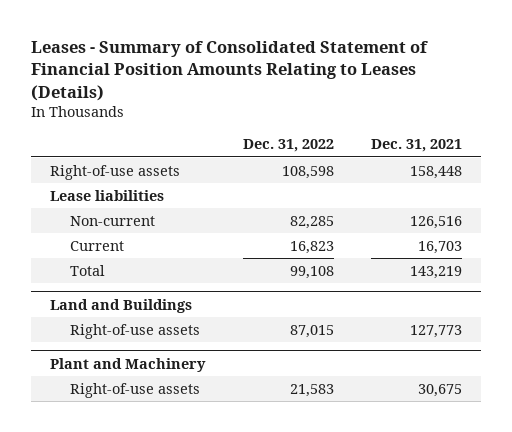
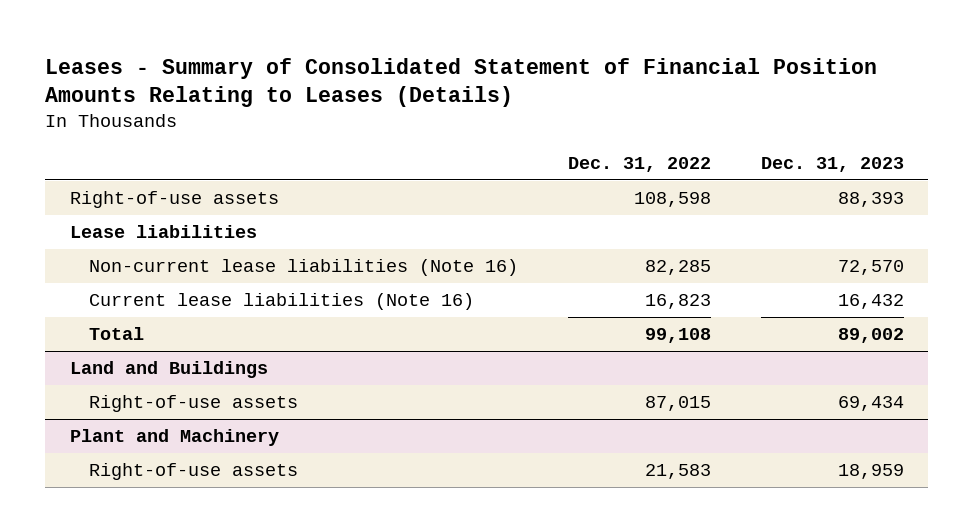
[371,139,463,153] Dec. 31, 2021 -> none
none -> [760,156,904,172] Dec. 31, 2023
[70,215,156,226] Non-current -> [89,258,519,276] Non-current lease liabilities (Note 16)
[70,240,125,251] Current -> [89,292,475,310] Current lease liabilities (Note 16)

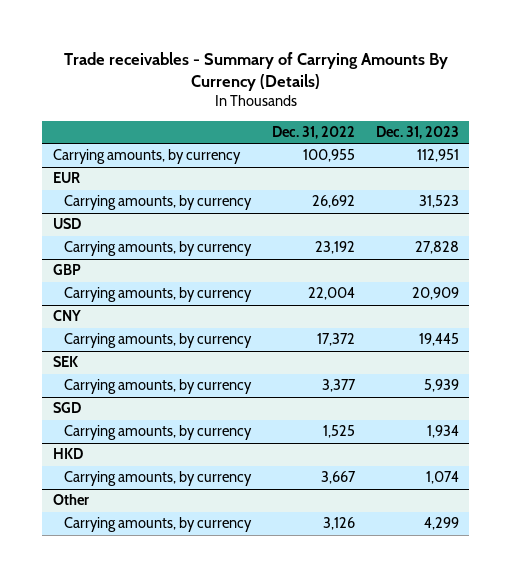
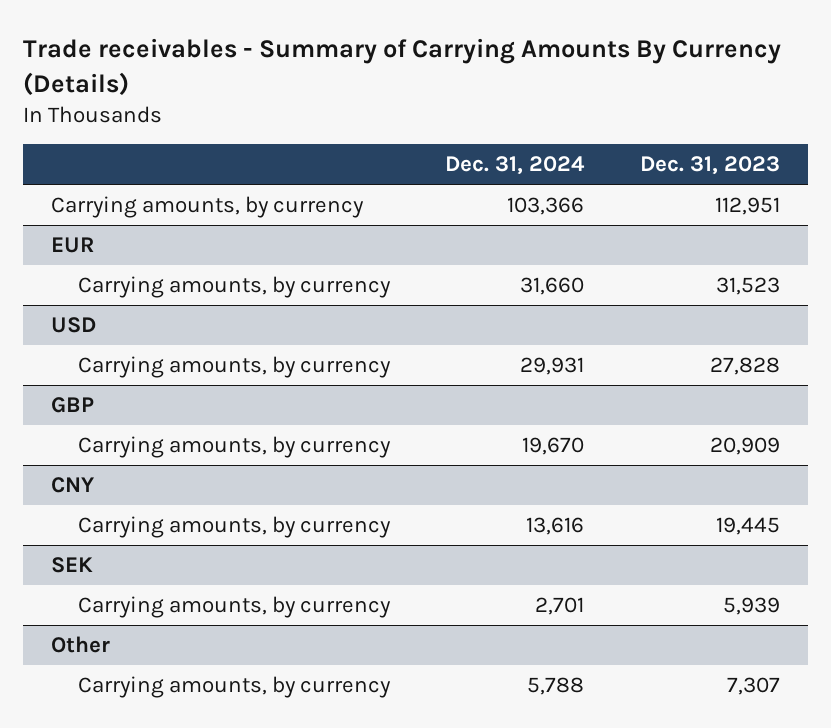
[271,125,355,139] Dec. 31, 2022 -> none
none -> [445,156,586,176] Dec. 31, 2024
[52,402,81,414] SGD -> none
[63,425,252,441] Carrying amounts, by currency -> none
[52,448,83,460] HKD -> none
[63,471,252,487] Carrying amounts, by currency -> none
[423,517,459,531] 4,299 -> [727,677,781,696] 7,307

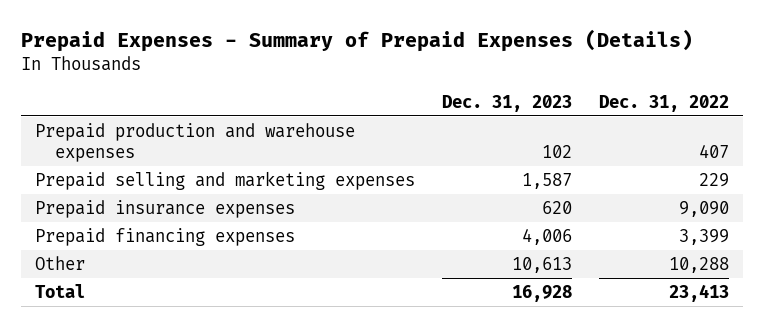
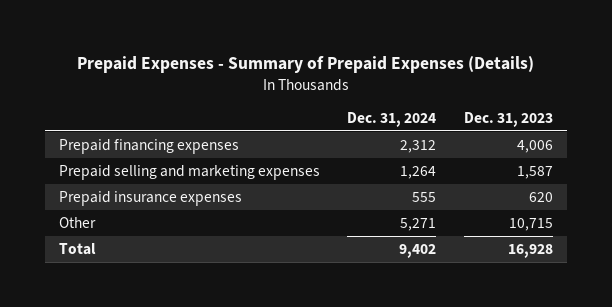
[599,94,730,112] Dec. 31, 2022 -> none
none -> [347,111,437,127] Dec. 31, 2024
[34,123,355,162] Prepaid production and warehouse expenses -> none
[34,228,295,247] Prepaid financing expenses -> [58,139,239,155] Prepaid financing expenses
[512,257,573,274] 10,613 -> [508,218,553,232] 10,715

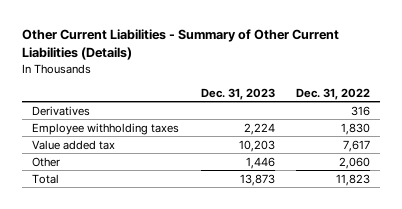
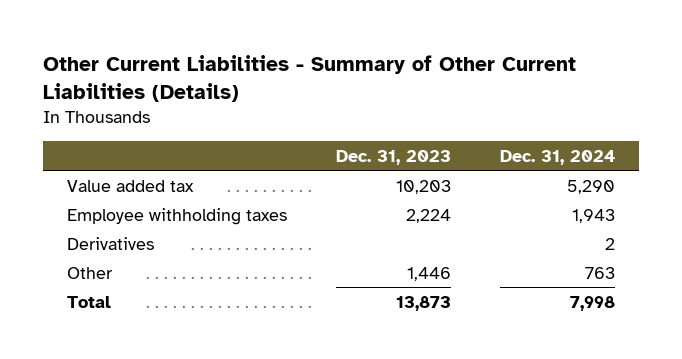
[295,87,370,100] Dec. 31, 2022 -> none
none -> [499,149,615,165] Dec. 31, 2024
[32,122,180,135] Employee withholding taxes -> [67,207,288,225] Employee withholding taxes
[32,105,91,116] Derivatives -> [67,236,155,250] Derivatives

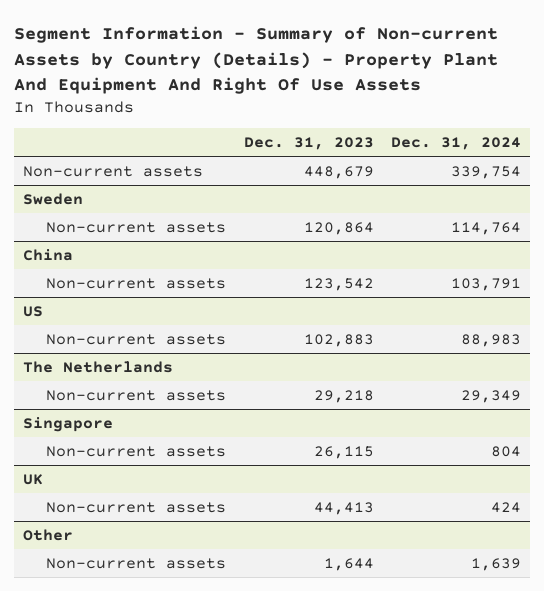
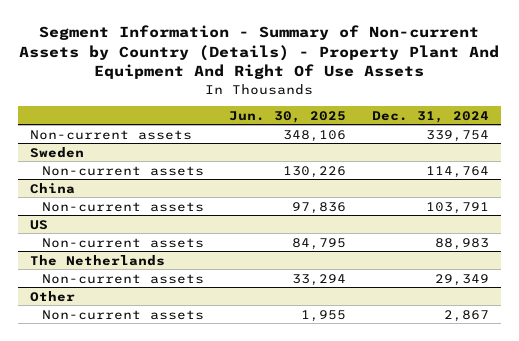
[243,137,374,151] Dec. 31, 2023 -> none
none -> [229,110,347,123] Jun. 30, 2025
[22,416,113,432] Singapore -> none
[46,445,227,457] Non-current assets -> none
[22,473,43,485] UK -> none
[46,501,227,513] Non-current assets -> none
[470,557,521,571] 1,639 -> [443,309,489,322] 2,867

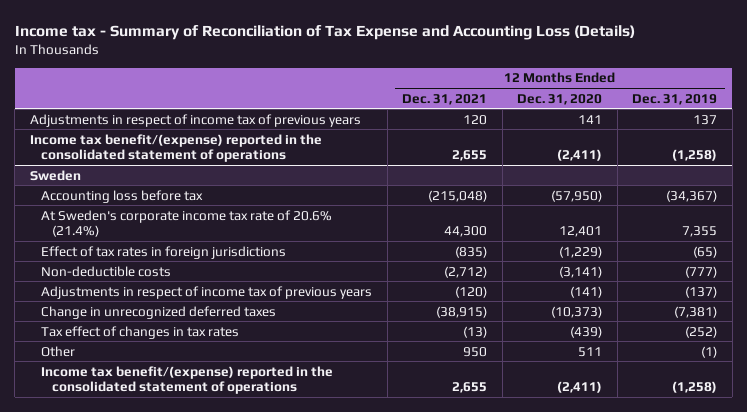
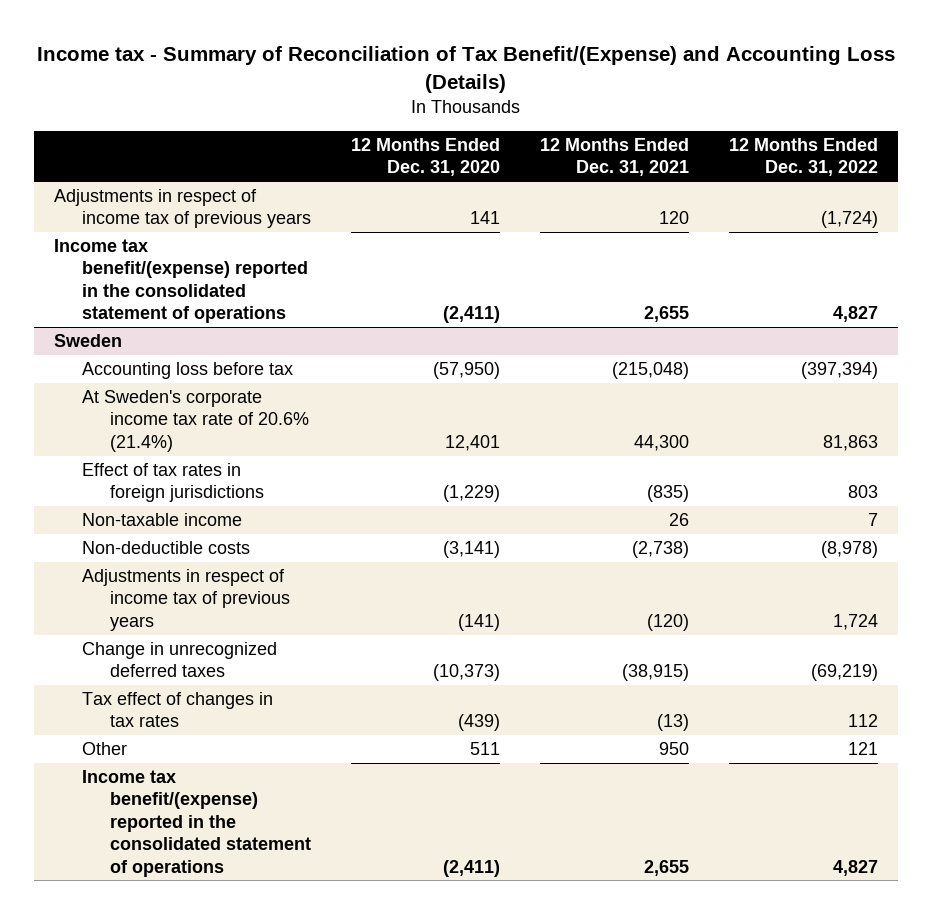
[14,24,635,40] Income tax - Summary of Reconciliation of Tax Expense and Accounting Loss (Details) -> [36,46,895,94] Income tax - Summary of Reconciliation of Tax Benefit/(Expense) and Accounting Loss (Details)
[632,93,718,105] Dec. 31, 2019 -> none
none -> [728,137,878,177] 12 Months Ended Dec. 31, 2022
none -> [81,512,242,526] Non-taxable income
[444,265,488,278] (2,712) -> [631,540,689,558] (2,738)

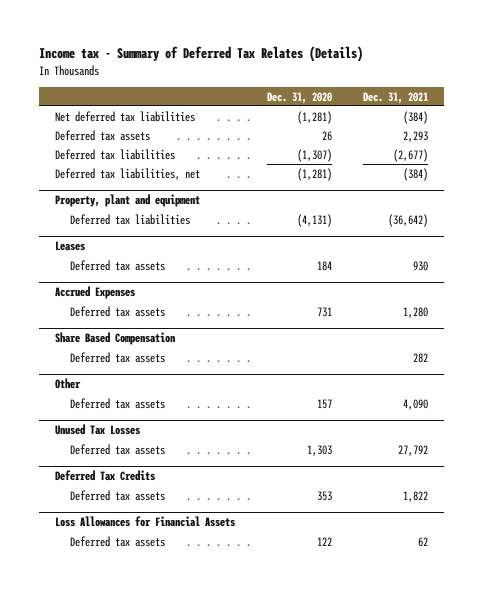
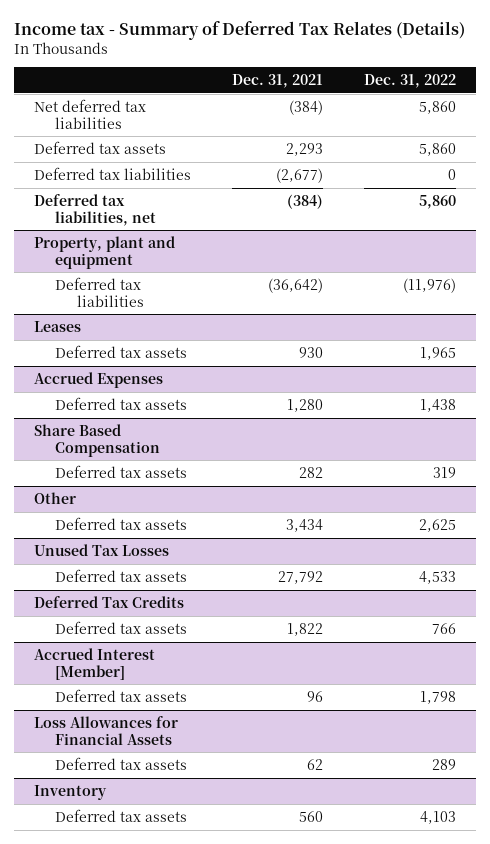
[266,91,332,104] Dec. 31, 2020 -> none
none -> [363,74,456,89] Dec. 31, 2022
[403,398,429,410] 4,090 -> [285,518,323,532] 3,434
none -> [33,647,155,680] Accrued Interest [Member]
none -> [55,688,188,702] Deferred tax assets
none -> [33,784,107,800] Inventory
none -> [55,808,188,822] Deferred tax assets

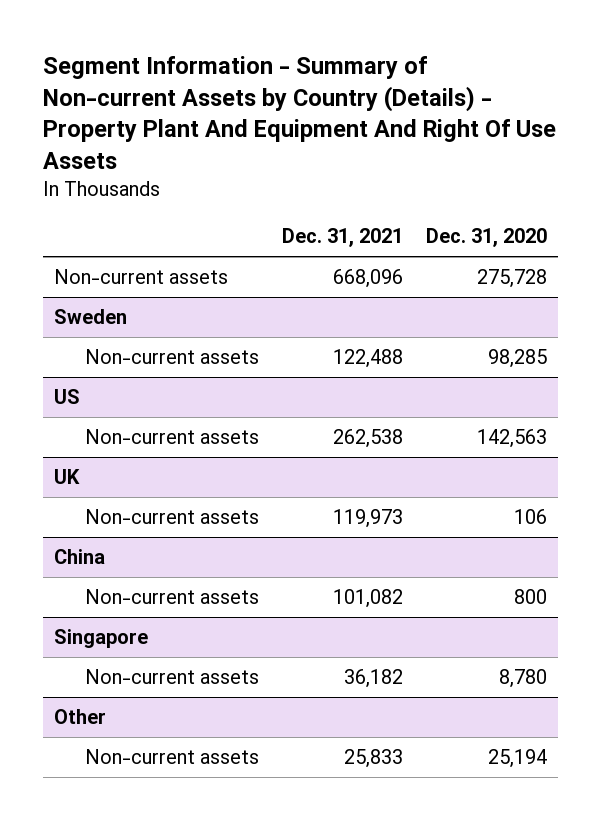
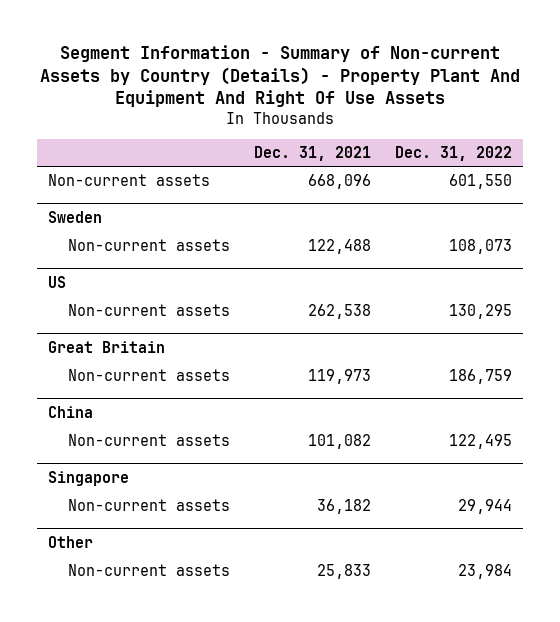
[425,228,547,248] Dec. 31, 2020 -> none
none -> [394,145,512,161] Dec. 31, 2022
[54,469,81,485] UK -> [48,341,166,354] Great Britain

